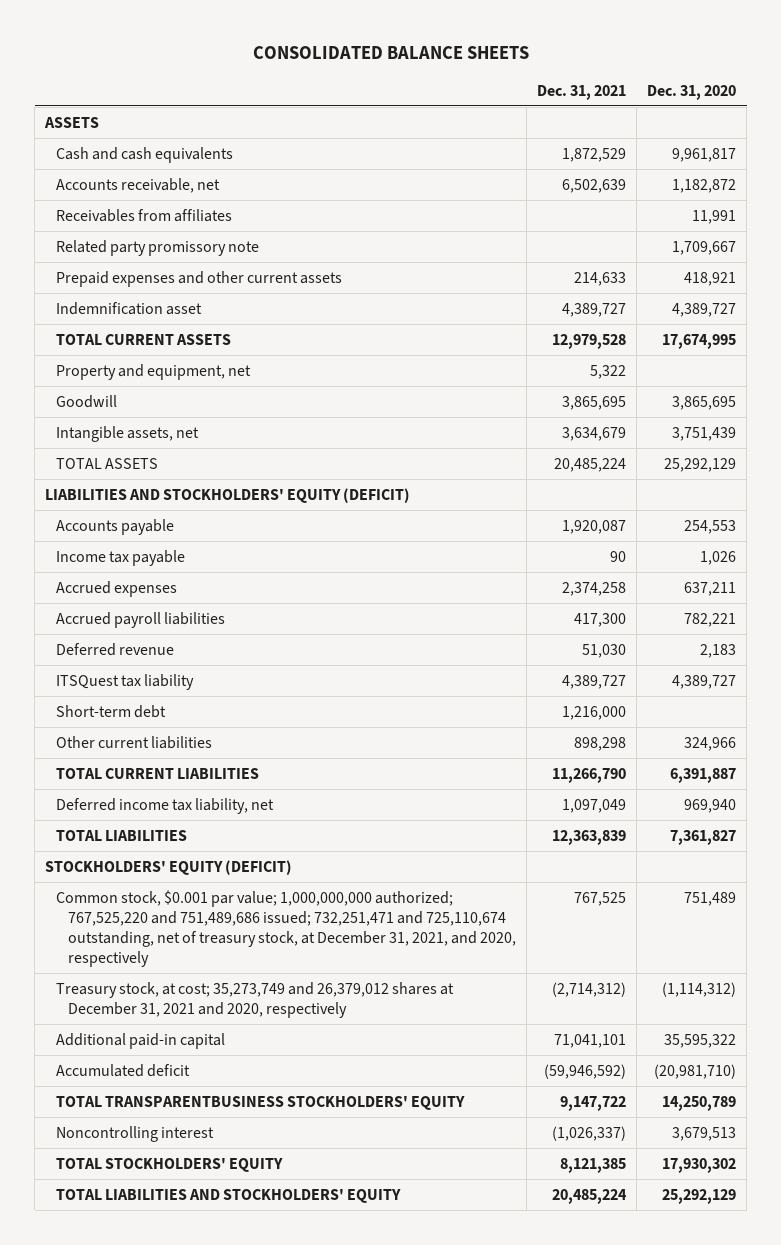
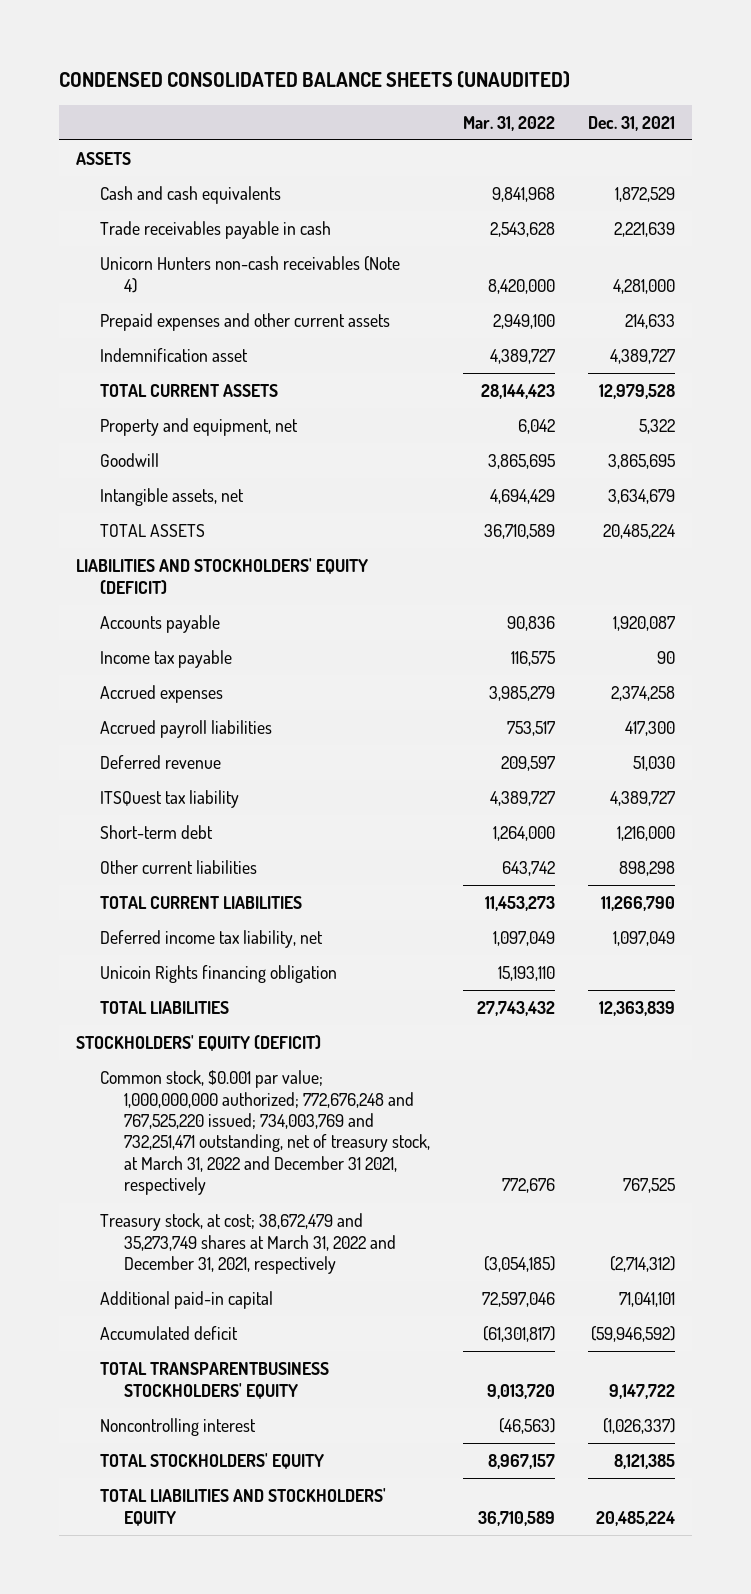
[252,46,529,60] CONSOLIDATED BALANCE SHEETS -> [59,70,571,88] CONDENSED CONSOLIDATED BALANCE SHEETS (UNAUDITED)
[647,84,737,100] Dec. 31, 2020 -> none
none -> [463,115,556,131] Mar. 31, 2022
[56,177,221,193] Accounts receivable, net -> none
[56,208,233,222] Receivables from affiliates -> none
[56,239,260,256] Related party promissory note -> none
none -> [99,221,331,240] Trade receivables payable in cash
none -> [99,256,400,293] Unicorn Hunters non-cash receivables (Note 4)
none -> [99,965,337,984] Unicoin Rights financing obligation
[56,889,516,968] Common stock, $0.001 par value; 1,000,000,000 authorized; 767,525,220 and 751,489,686 issued; 732,251,471 and 725,110,674 outstanding, net of treasury stock, at December 31, 2021, and 2020, respectively -> [99,1070,430,1196] Common stock, $0.001 par value; 1,000,000,000 authorized; 772,676,248 and 767,525,220 issued; 734,003,769 and 732,251,471 outstanding, net of treasury stock, at March 31, 2022 and December 31 2021, respectively
[56,981,455,1018] Treasury stock, at cost; 35,273,749 and 26,379,012 shares at December 31, 2021 and 2020, respectively -> [99,1213,396,1275] Treasury stock, at cost; 38,672,479 and 35,273,749 shares at March 31, 2022 and December 31, 2021, respectively

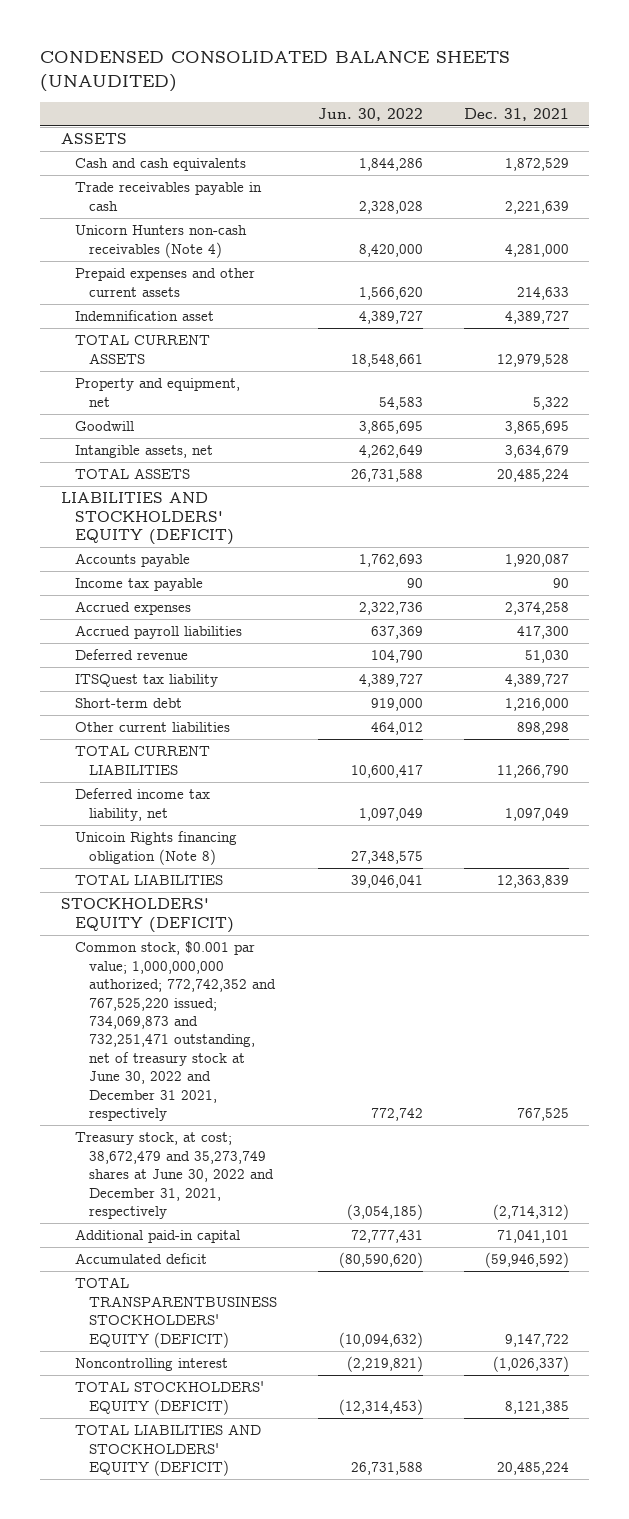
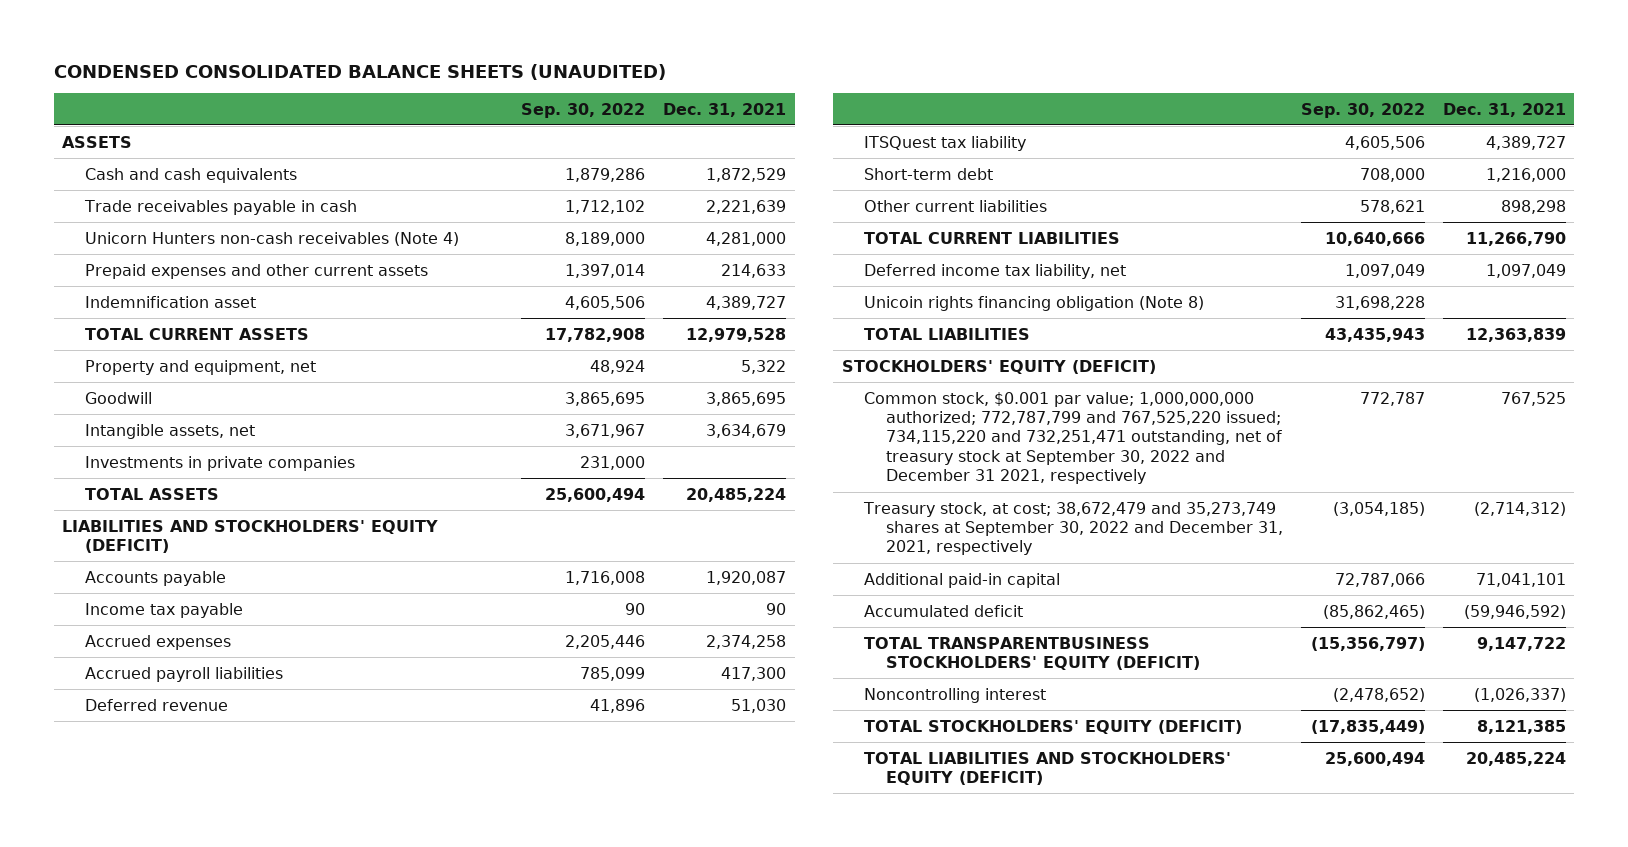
[318,107,424,121] Jun. 30, 2022 -> none
none -> [521,102,646,118] Sep. 30, 2022
none -> [84,455,355,471] Investments in private companies
[74,831,237,865] Unicoin Rights financing obligation (Note 8) -> [864,295,1205,311] Unicoin rights financing obligation (Note 8)
[74,941,277,1122] Common stock, $0.001 par value; 1,000,000,000 authorized; 772,742,352 and 767,525,220 issued; 734,069,873 and 732,251,471 outstanding, net of treasury stock at June 30, 2022 and December 31 2021, respectively -> [864,391,1283,485] Common stock, $0.001 par value; 1,000,000,000 authorized; 772,787,799 and 767,525,220 issued; 734,115,220 and 732,251,471 outstanding, net of treasury stock at September 30, 2022 and December 31 2021, respectively
[74,1132,275,1220] Treasury stock, at cost; 38,672,479 and 35,273,749 shares at June 30, 2022 and December 31, 2021, respectively -> [863,501,1284,556] Treasury stock, at cost; 38,672,479 and 35,273,749 shares at September 30, 2022 and December 31, 2021, respectively

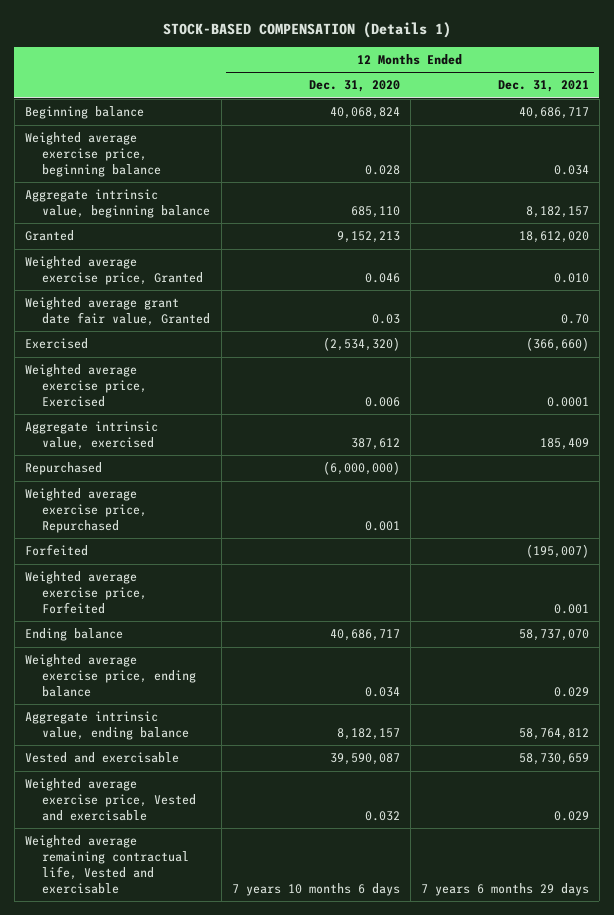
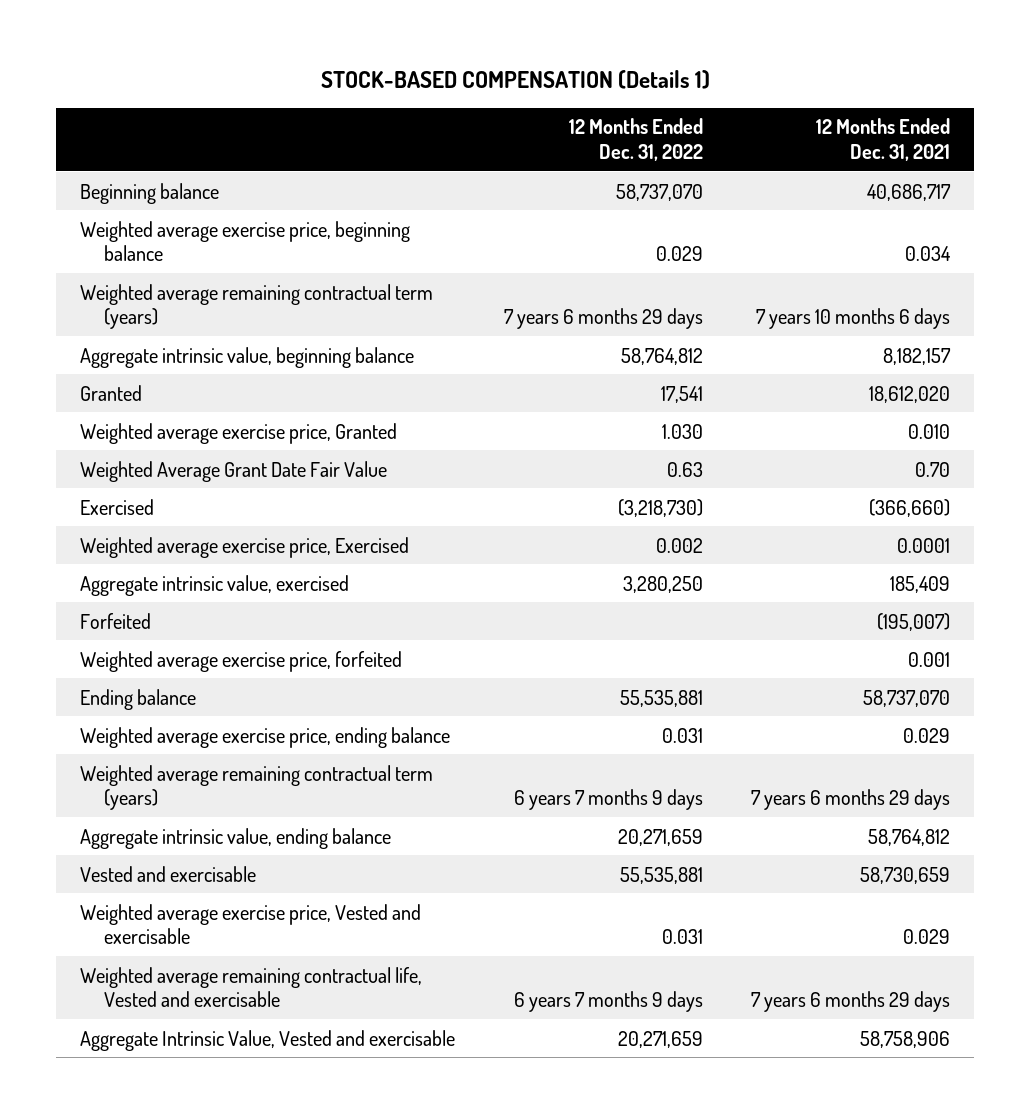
[308,80,400,93] Dec. 31, 2020 -> none
none -> [568,118,703,161] 12 Months Ended Dec. 31, 2022
none -> [80,283,434,330] Weighted average remaining contractual term (years)
[24,297,211,327] Weighted average grant date fair value, Granted -> [80,460,388,482] Weighted Average Grant Date Fair Value
[24,462,102,476] Repurchased -> none
[24,488,148,533] Weighted average exercise price, Repurchased -> none
[24,571,148,614] Weighted average exercise price, Forfeited -> [80,650,403,672] Weighted average exercise price, forfeited
none -> [80,764,434,811] Weighted average remaining contractual term (years)
none -> [80,1029,456,1051] Aggregate Intrinsic Value, Vested and exercisable

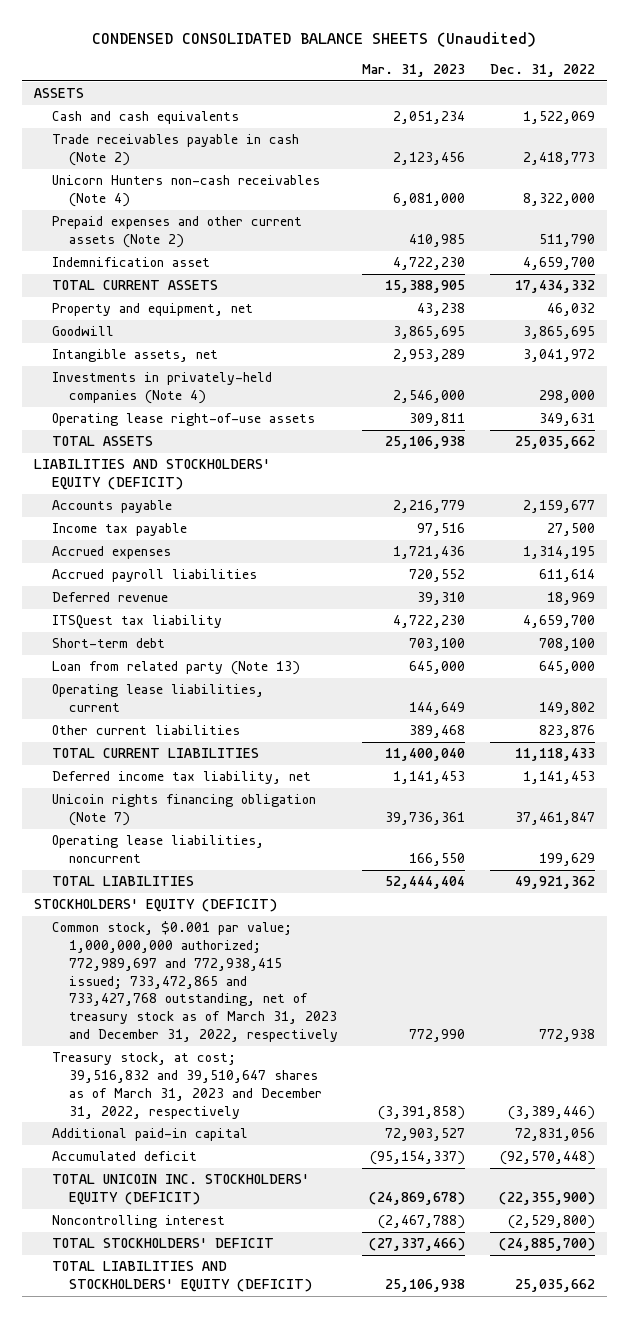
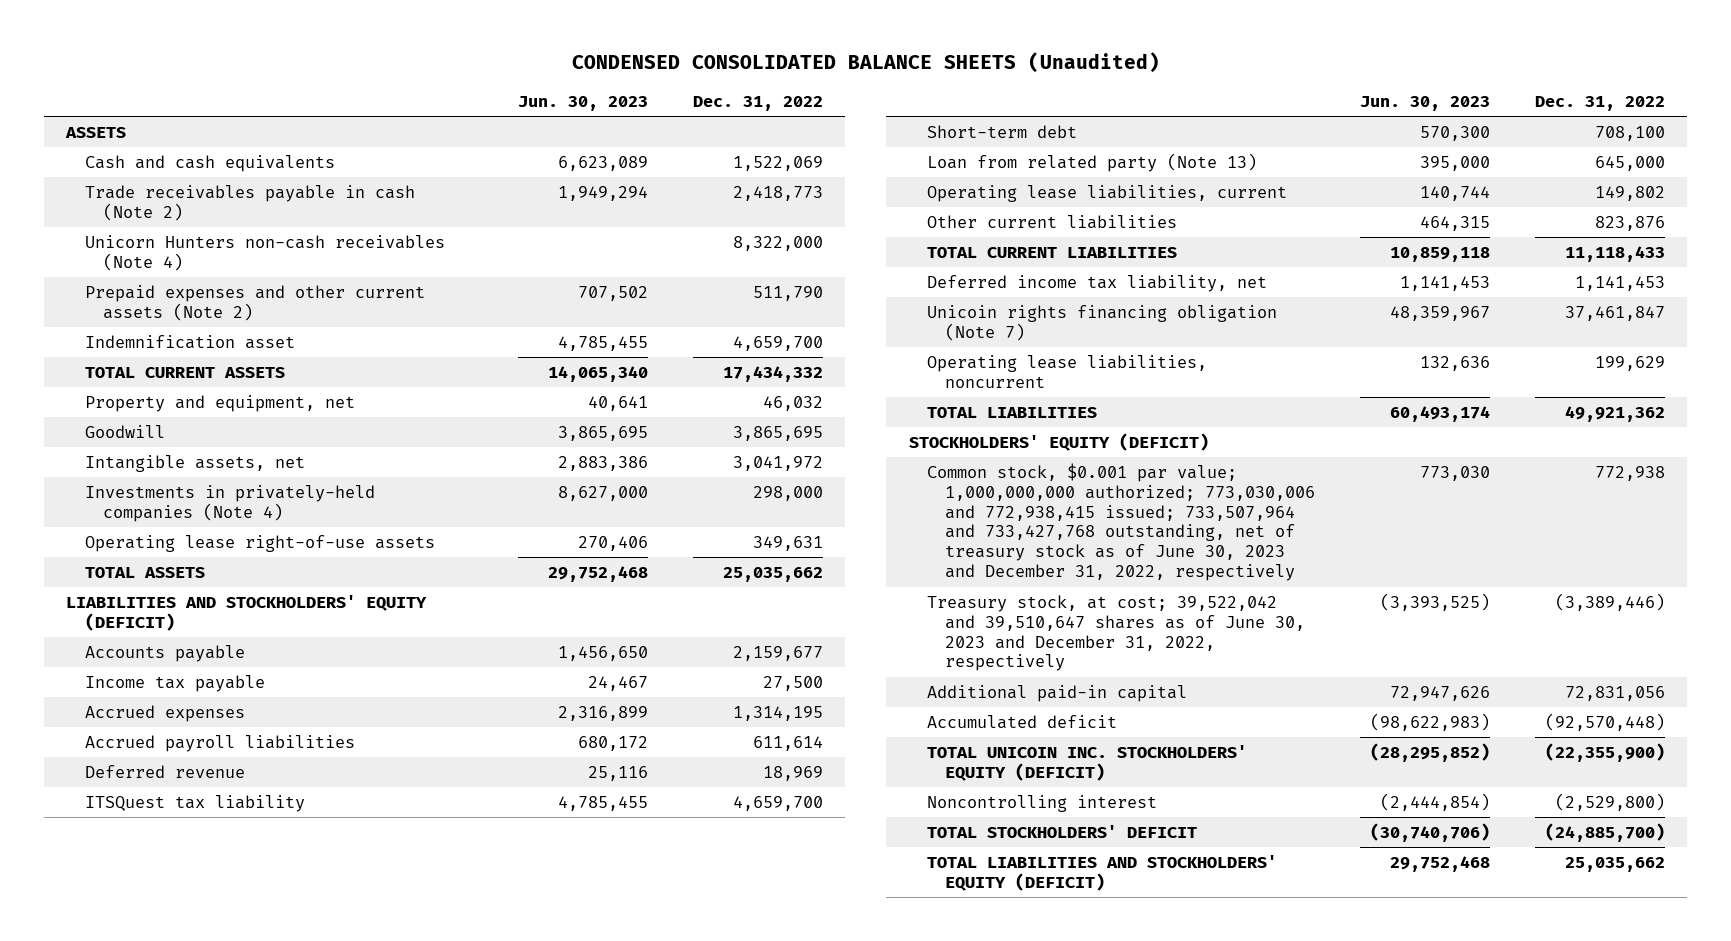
[362,64,466,78] Mar. 31, 2023 -> none
none -> [517,95,648,111] Jun. 30, 2023
[51,921,339,1043] Common stock, $0.001 par value; 1,000,000,000 authorized; 772,989,697 and 772,938,415 issued; 733,472,865 and 733,427,768 outstanding, net of treasury stock as of March 31, 2023 and December 31, 2022, respectively -> [926,462,1315,582] Common stock, $0.001 par value; 1,000,000,000 authorized; 773,030,006 and 772,938,415 issued; 733,507,964 and 733,427,768 outstanding, net of treasury stock as of June 30, 2023 and December 31, 2022, respectively
[51,1052,323,1119] Treasury stock, at cost; 39,516,832 and 39,510,647 shares as of March 31, 2023 and December 31, 2022, respectively -> [926,594,1305,672] Treasury stock, at cost; 39,522,042 and 39,510,647 shares as of June 30, 2023 and December 31, 2022, respectively

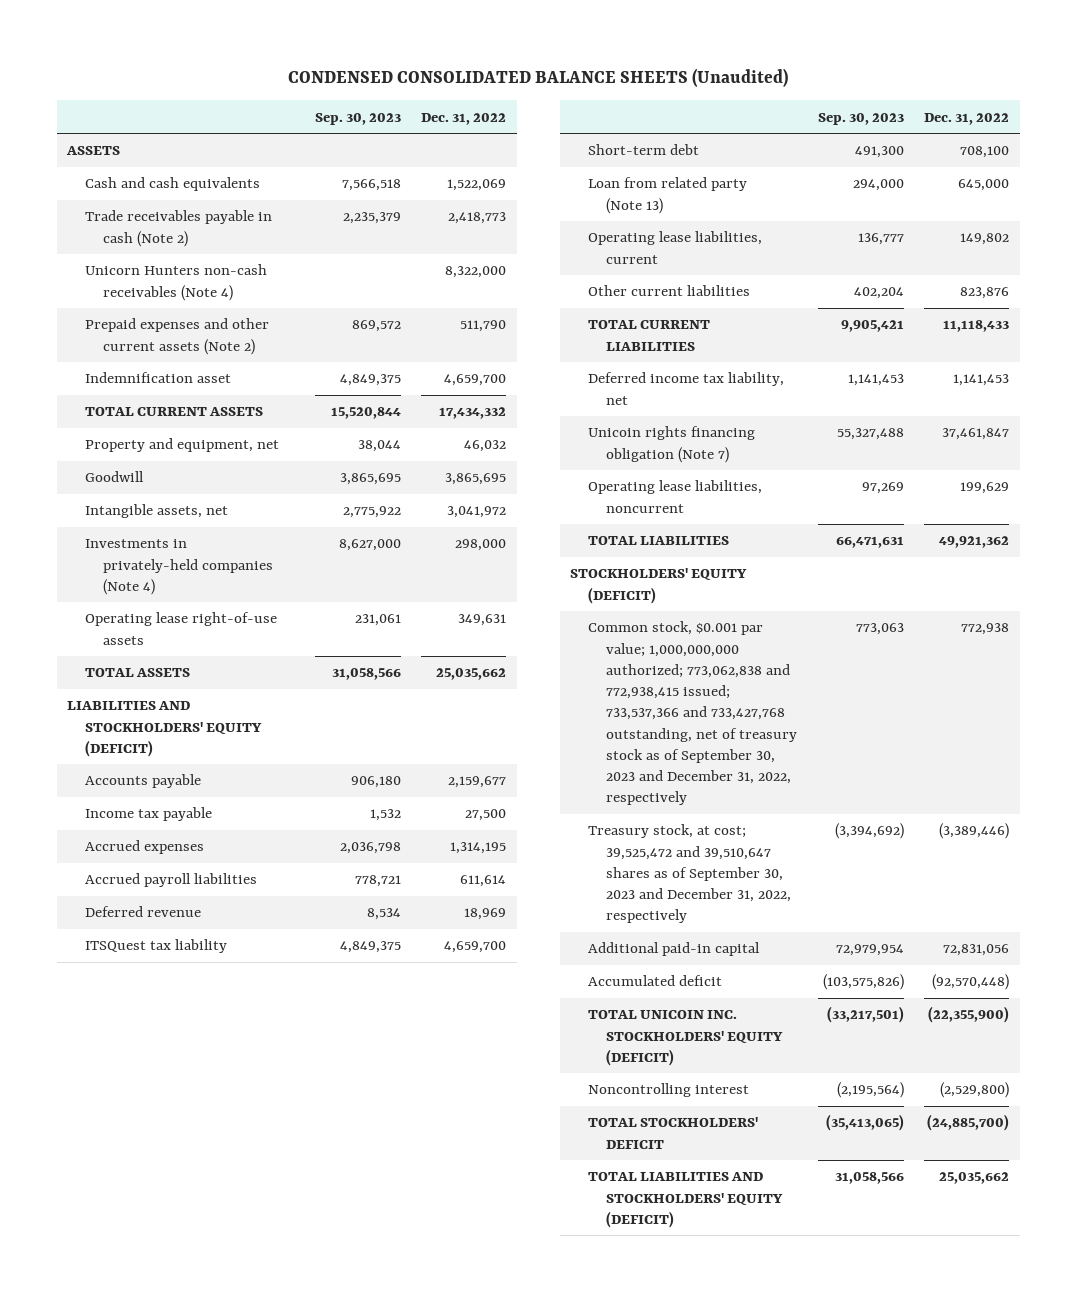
[517,95,648,111] Jun. 30, 2023 -> none
none -> [314,112,401,125] Sep. 30, 2023
[926,462,1315,582] Common stock, $0.001 par value; 1,000,000,000 authorized; 773,030,006 and 772,938,415 issued; 733,507,964 and 733,427,768 outstanding, net of treasury stock as of June 30, 2023 and December 31, 2022, respectively -> [587,621,797,806] Common stock, $0.001 par value; 1,000,000,000 authorized; 773,062,838 and 772,938,415 issued; 733,537,366 and 733,427,768 outstanding, net of treasury stock as of September 30, 2023 and December 31, 2022, respectively
[926,594,1305,672] Treasury stock, at cost; 39,522,042 and 39,510,647 shares as of June 30, 2023 and December 31, 2022, respectively -> [587,824,791,924] Treasury stock, at cost; 39,525,472 and 39,510,647 shares as of September 30, 2023 and December 31, 2022, respectively

